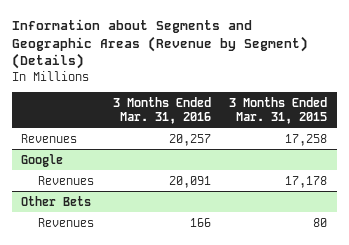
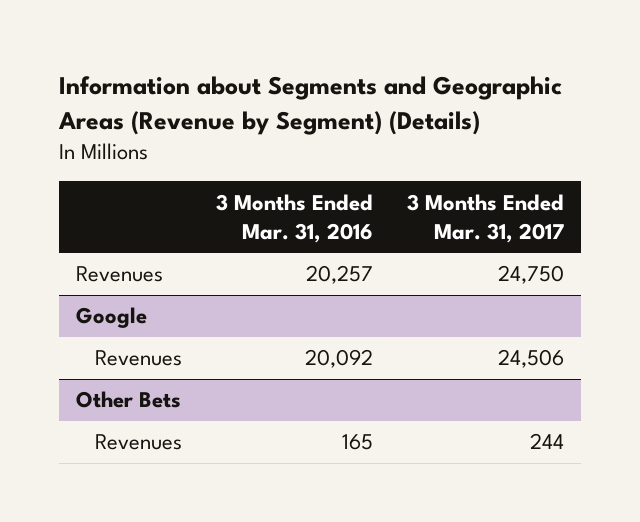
[229,97,328,124] 3 Months Ended Mar. 31, 2015 -> none
none -> [407,193,565,243] 3 Months Ended Mar. 31, 2017
[168,175,211,188] 20,091 -> [305,349,374,369] 20,092
[189,217,211,227] 166 -> [342,434,374,451] 165

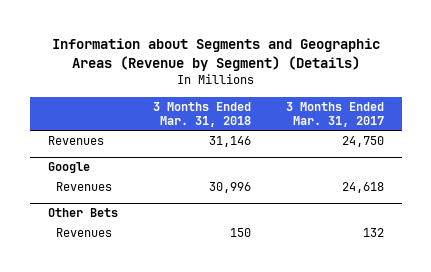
[216,193,374,243] 3 Months Ended Mar. 31, 2016 -> none
none -> [152,101,251,127] 3 Months Ended Mar. 31, 2018
[498,349,565,369] 24,506 -> [341,182,384,194] 24,618
[530,433,565,450] 244 -> [362,228,384,238] 132

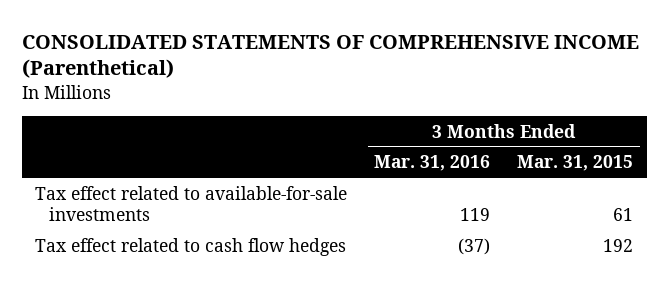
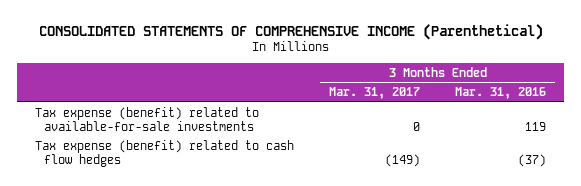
[517,155,634,172] Mar. 31, 2015 -> none
none -> [329,87,421,100] Mar. 31, 2017
[35,185,348,221] Tax effect related to available-for-sale investments -> [34,106,259,131] Tax expense (benefit) related to available-for-sale investments
[35,237,347,256] Tax effect related to cash flow hedges -> [34,139,294,167] Tax expense (benefit) related to cash flow hedges

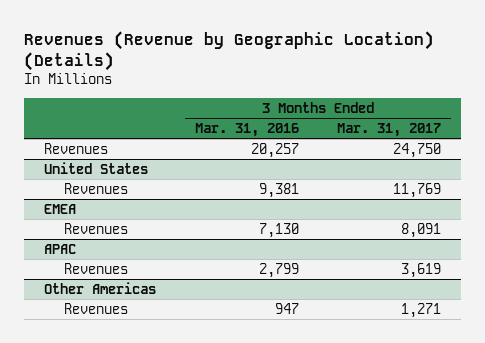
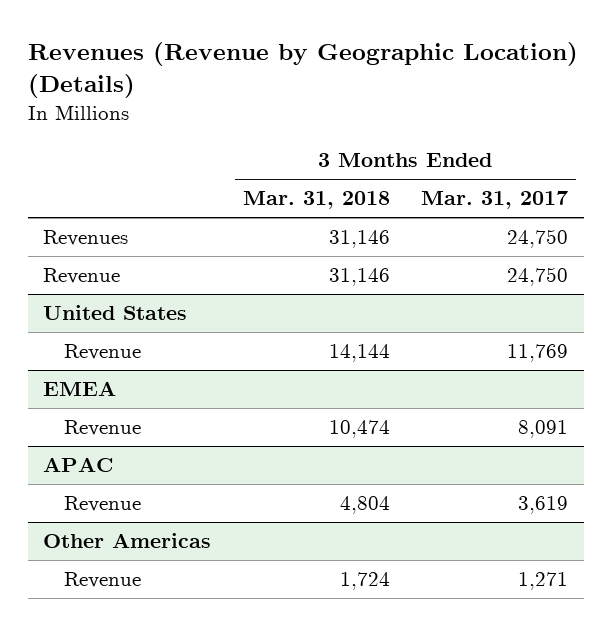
[194,122,299,137] Mar. 31, 2016 -> none
none -> [242,191,390,210] Mar. 31, 2018
none -> [43,268,121,285] Revenue
[64,182,129,194] Revenues -> [64,344,142,361] Revenue
[64,222,129,234] Revenues -> [64,420,142,437] Revenue
[64,262,129,274] Revenues -> [64,496,142,513] Revenue
[64,302,129,314] Revenues -> [64,572,142,589] Revenue

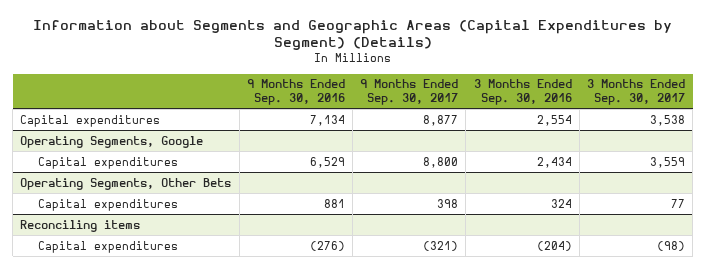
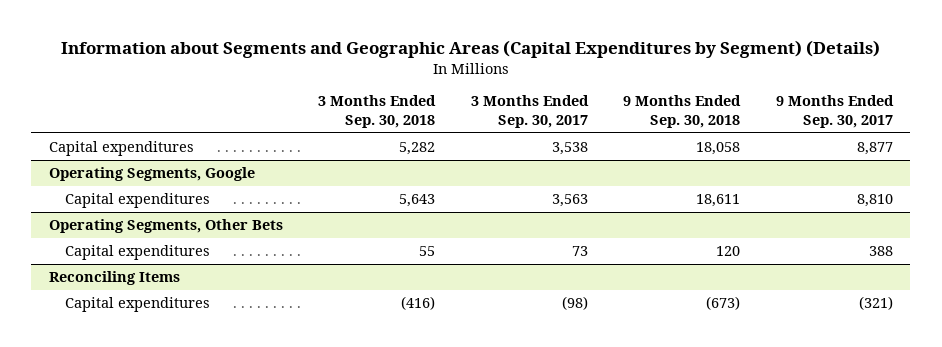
[246,79,345,106] 9 Months Ended Sep. 30, 2016 -> none
[473,79,572,106] 3 Months Ended Sep. 30, 2016 -> none
none -> [318,95,437,129] 3 Months Ended Sep. 30, 2018
none -> [623,95,742,129] 9 Months Ended Sep. 30, 2018
[423,156,459,168] 8,800 -> [856,194,893,208] 8,810
[650,156,686,168] 3,559 -> [551,194,588,208] 3,563
[437,198,459,208] 398 -> [868,246,893,257] 388
[671,198,686,208] 77 -> [571,246,588,257] 73
[20,219,141,232] Reconciling items -> [49,271,181,286] Reconciling Items

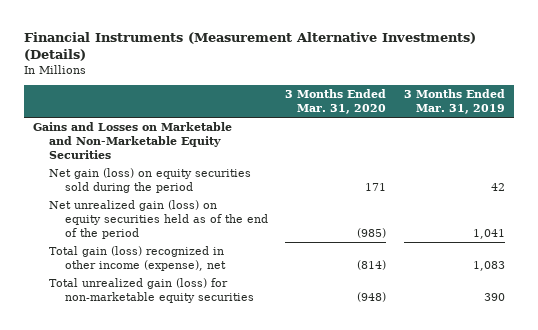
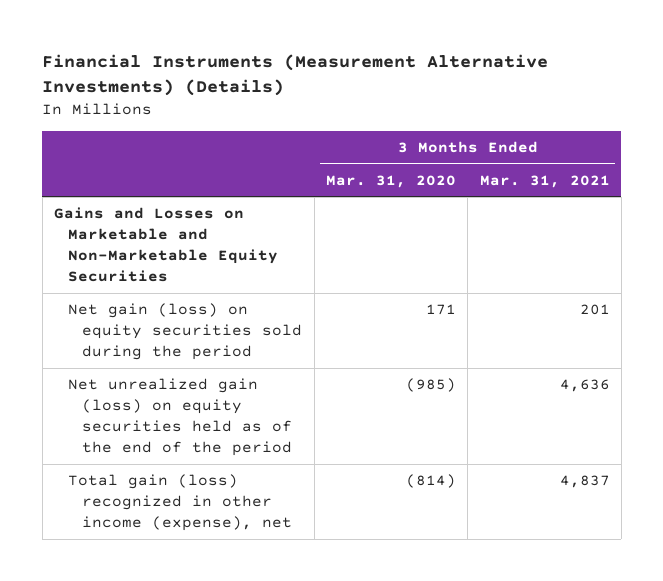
[404,89,506,115] 3 Months Ended Mar. 31, 2019 -> none
none -> [479,174,610,188] Mar. 31, 2021
[48,278,254,304] Total unrealized gain (loss) for non-marketable equity securities -> none

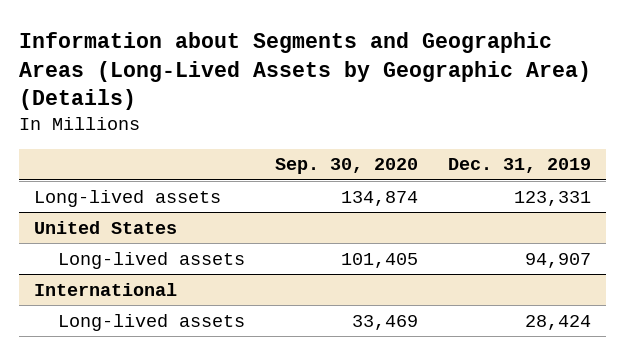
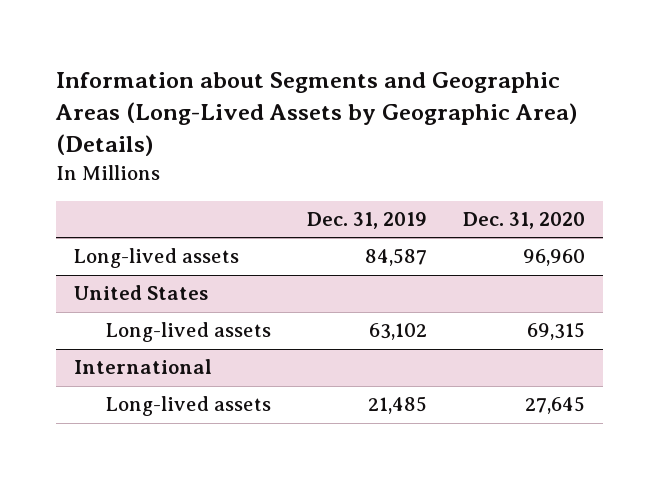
[274,158,418,175] Sep. 30, 2020 -> none
none -> [462,212,585,230] Dec. 31, 2020
[513,190,591,206] 123,331 -> [364,248,427,267] 84,587
[524,252,591,268] 94,907 -> [368,323,427,341] 63,102
[524,314,591,330] 28,424 -> [367,396,427,415] 21,485

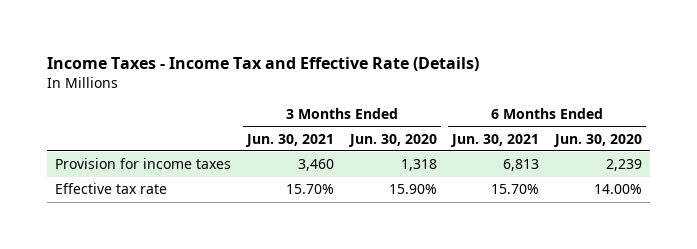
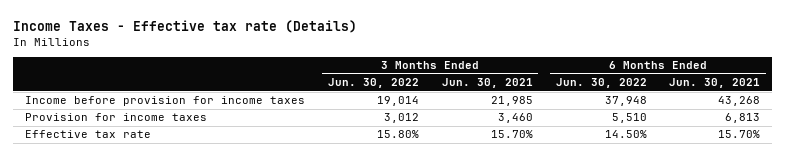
[47,57,480,72] Income Taxes - Income Tax and Effective Rate (Details) -> [13,19,358,33] Income Taxes - Effective tax rate (Details)
[347,133,437,147] Jun. 30, 2020 -> none
[552,133,642,147] Jun. 30, 2020 -> none
none -> [327,78,419,89] Jun. 30, 2022
none -> [555,78,647,89] Jun. 30, 2022
none -> [24,96,305,107] Income before provision for income taxes

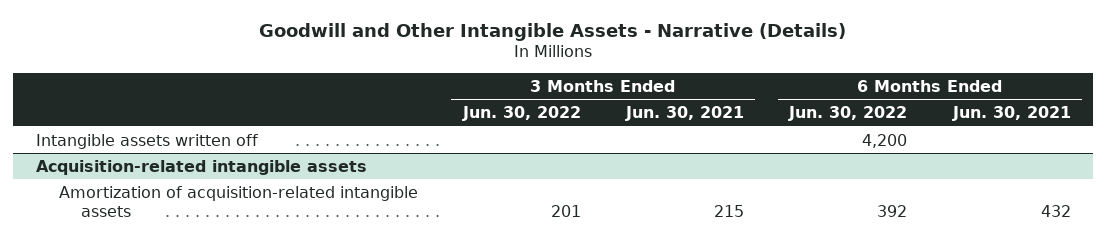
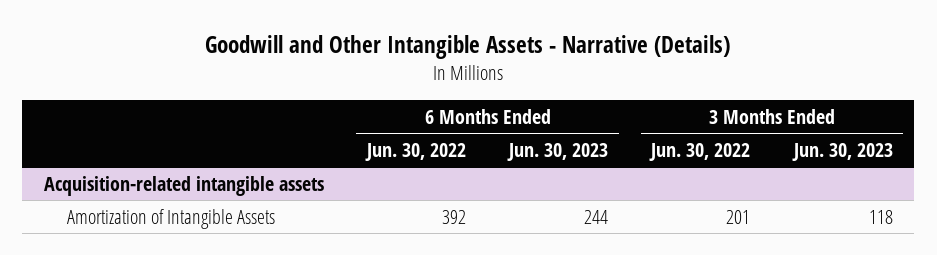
[625,106,745,122] Jun. 30, 2021 -> none
[951,106,1071,122] Jun. 30, 2021 -> none
none -> [507,142,609,161] Jun. 30, 2023
none -> [791,142,893,161] Jun. 30, 2023
[35,133,258,149] Intangible assets written off -> none
[58,185,418,218] Amortization of acquisition-related intangible assets -> [67,208,276,229] Amortization of Intangible Assets

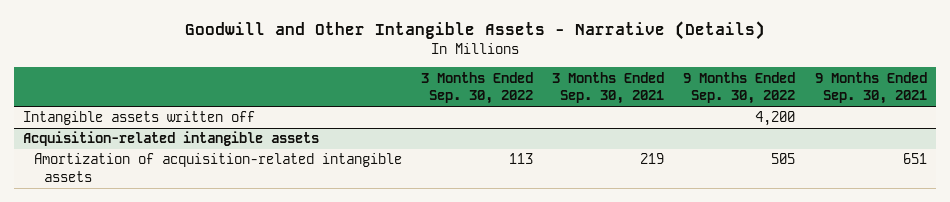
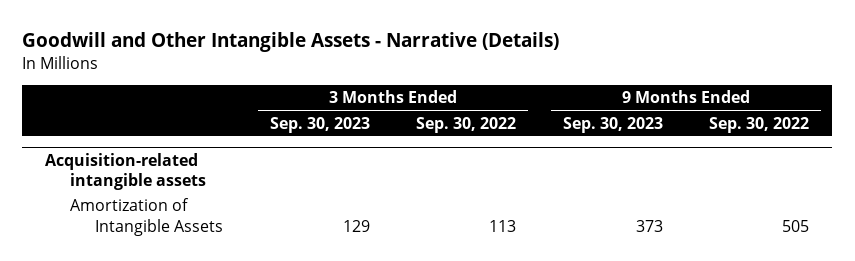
[552,71,665,105] 3 Months Ended Sep. 30, 2021 -> none
[814,71,927,105] 9 Months Ended Sep. 30, 2021 -> none
none -> [269,116,370,133] Sep. 30, 2023
none -> [562,116,663,133] Sep. 30, 2023
[23,111,256,126] Intangible assets written off -> none
[33,153,402,182] Amortization of acquisition-related intangible assets -> [70,198,224,236] Amortization of Intangible Assets

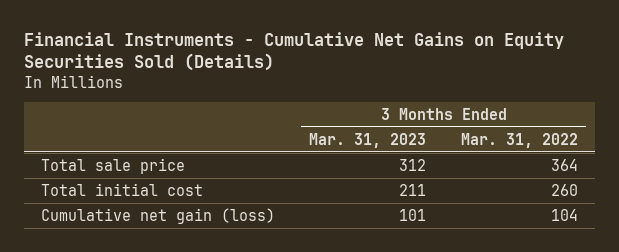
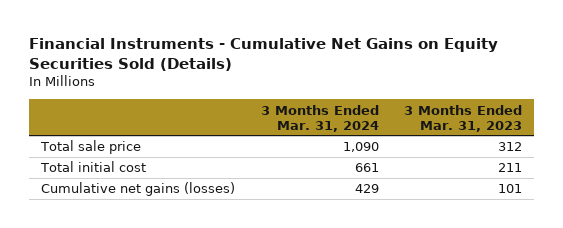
[460,132,578,148] Mar. 31, 2022 -> none
none -> [260,104,379,132] 3 Months Ended Mar. 31, 2024
[40,207,275,224] Cumulative net gain (loss) -> [41,182,236,197] Cumulative net gains (losses)

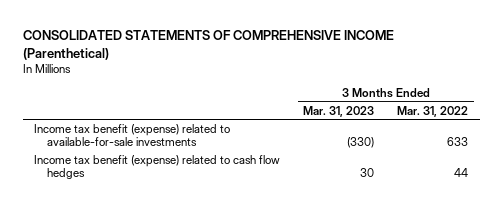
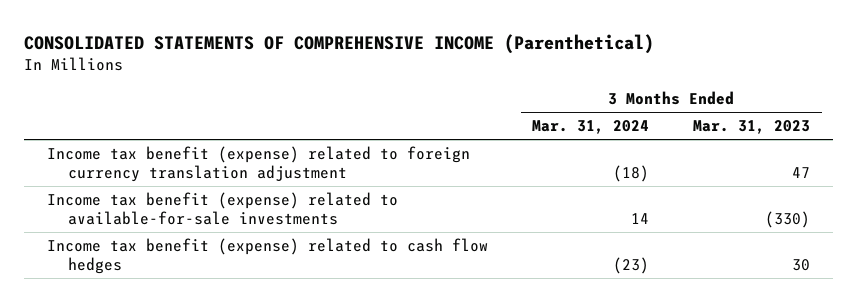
[397,105,469,117] Mar. 31, 2022 -> none
none -> [532,120,650,135] Mar. 31, 2024
none -> [46,145,470,182] Income tax benefit (expense) related to foreign currency translation adjustment

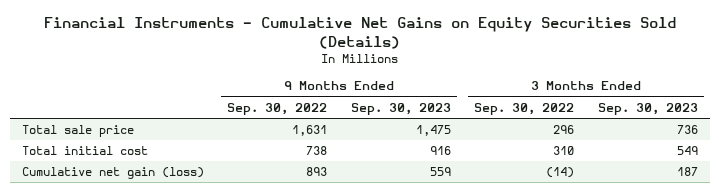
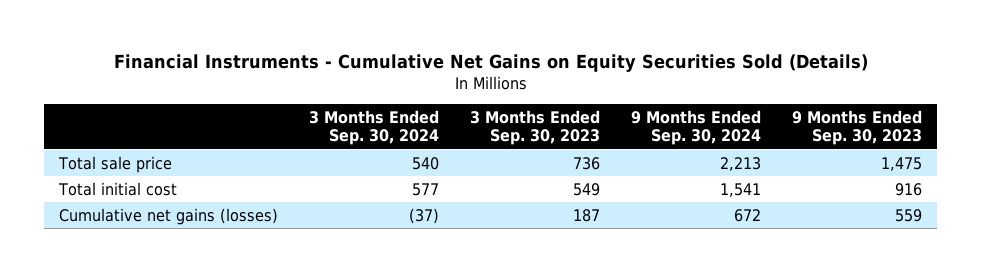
[227,102,328,115] Sep. 30, 2022 -> none
[474,102,575,115] Sep. 30, 2022 -> none
none -> [309,109,440,146] 3 Months Ended Sep. 30, 2024
none -> [630,109,761,146] 9 Months Ended Sep. 30, 2024
[21,167,204,180] Cumulative net gain (loss) -> [59,207,279,225] Cumulative net gains (losses)

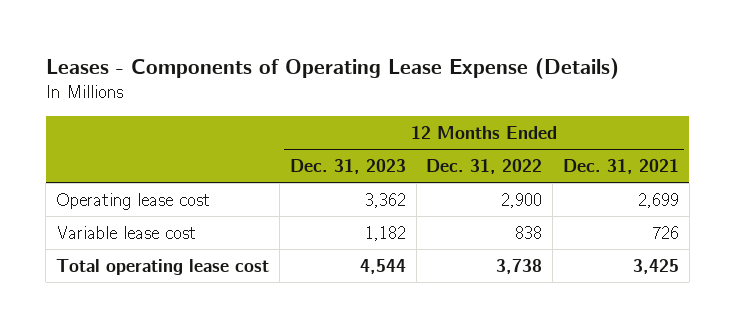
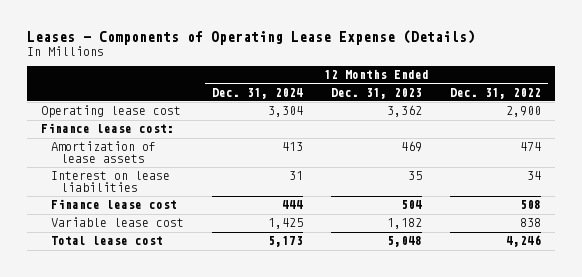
[563,158,680,174] Dec. 31, 2021 -> none
none -> [212,87,304,99] Dec. 31, 2024
none -> [40,123,174,134] Finance lease cost:
none -> [50,141,156,164] Amortization of lease assets
none -> [50,171,170,193] Interest on lease liabilities
none -> [50,199,177,210] Finance lease cost
[55,258,269,275] Total operating lease cost -> [50,236,163,246] Total lease cost
[359,258,406,274] 4,544 -> [387,236,423,248] 5,048
[496,258,543,274] 3,738 -> [506,235,542,248] 4,246

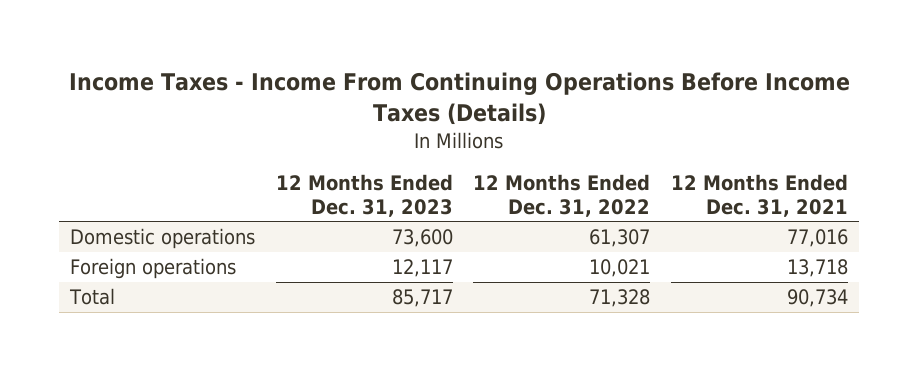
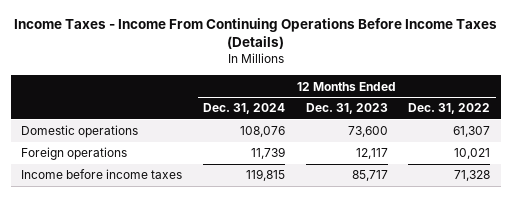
[671,174,849,217] 12 Months Ended Dec. 31, 2021 -> none
none -> [202,103,285,115] Dec. 31, 2024
[68,288,115,306] Total -> [20,169,182,180] Income before income taxes

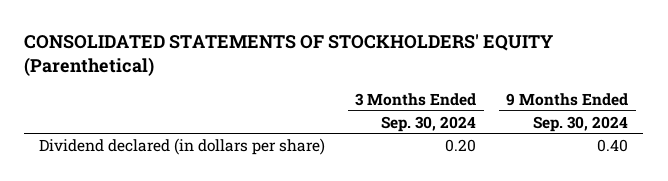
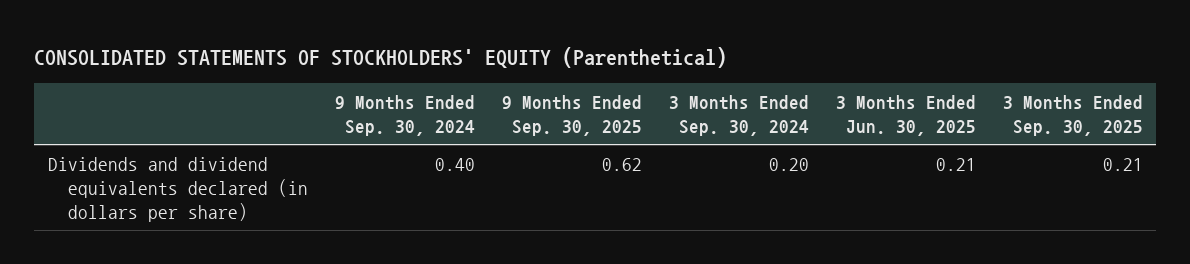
none -> [501,94,642,136] 9 Months Ended Sep. 30, 2025
none -> [835,94,976,136] 3 Months Ended Jun. 30, 2025
none -> [1002,94,1143,136] 3 Months Ended Sep. 30, 2025
[39,138,326,156] Dividend declared (in dollars per share) -> [47,156,308,222] Dividends and dividend equivalents declared (in dollars per share)

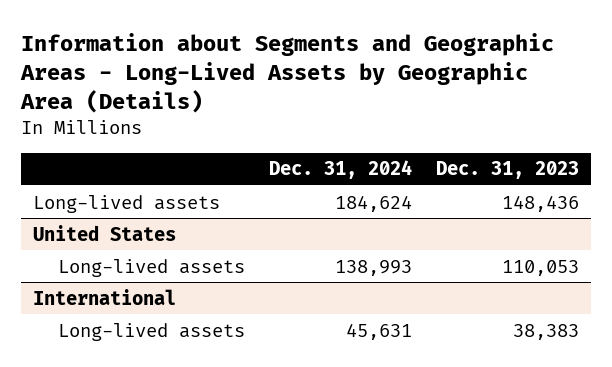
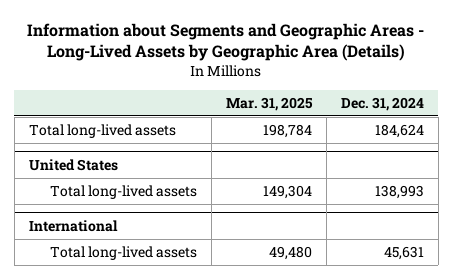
[435,161,579,180] Dec. 31, 2023 -> none
none -> [225,96,313,111] Mar. 31, 2025
[33,194,221,213] Long-lived assets -> [28,123,176,138] Total long-lived assets
[58,258,246,277] Long-lived assets -> [50,184,198,199] Total long-lived assets
[58,322,246,341] Long-lived assets -> [50,245,198,260] Total long-lived assets

